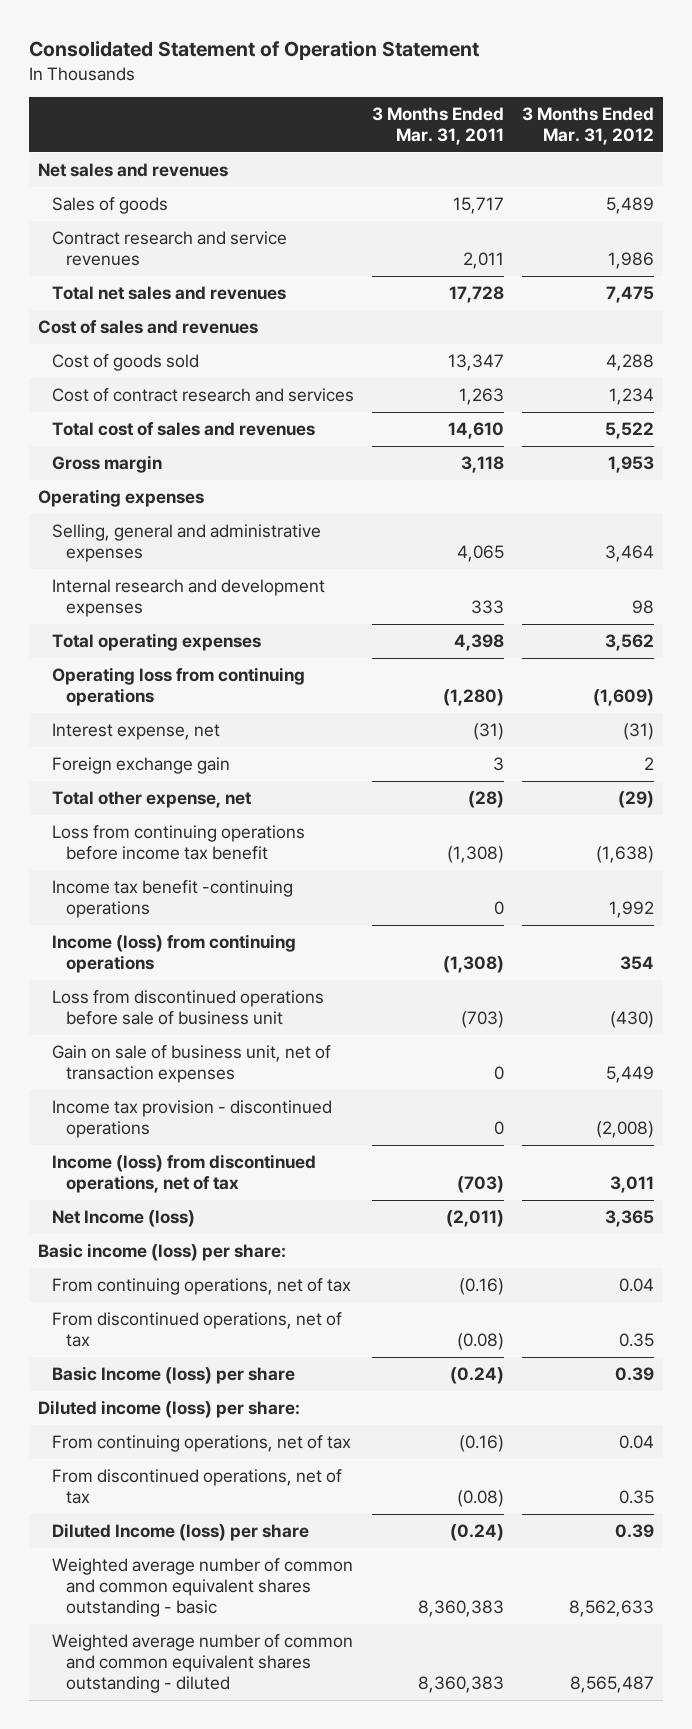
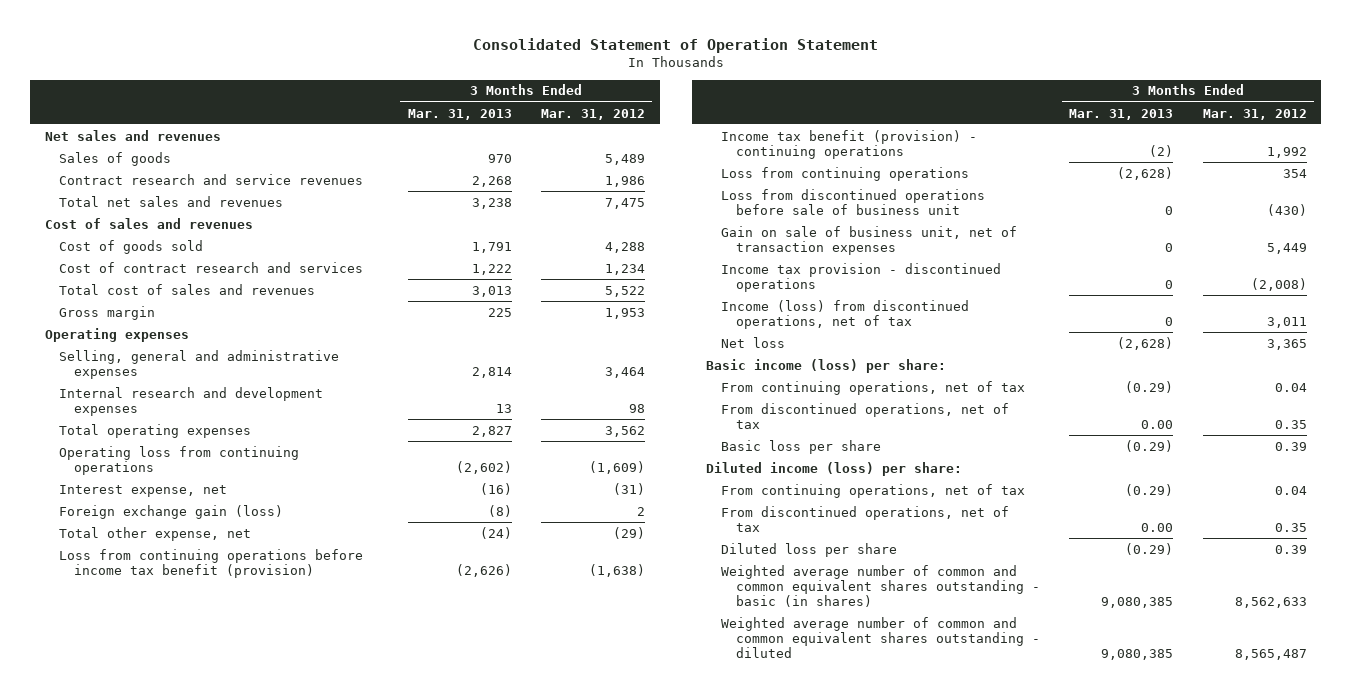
[371,107,504,146] 3 Months Ended Mar. 31, 2011 -> none
none -> [407,108,512,120] Mar. 31, 2013
[51,757,230,775] Foreign exchange gain -> [59,504,284,519] Foreign exchange gain (loss)
[51,825,305,861] Loss from continuing operations before income tax benefit -> [59,548,364,578] Loss from continuing operations before income tax benefit (provision)
[51,880,293,919] Income tax benefit -continuing operations -> [721,129,978,159] Income tax benefit (provision) - continuing operations
[51,934,296,974] Income (loss) from continuing operations -> [721,166,970,181] Loss from continuing operations
[51,1210,195,1228] Net Income (loss) -> [721,336,786,348] Net loss
[51,1366,295,1385] Basic Income (loss) per share -> [721,439,882,454] Basic loss per share
[51,1523,309,1542] Diluted Income (loss) per share -> [721,542,898,557] Diluted loss per share
[51,1558,353,1617] Weighted average number of common and common equivalent shares outstanding - basic -> [721,564,1040,607] Weighted average number of common and common equivalent shares outstanding - basic (in shares)

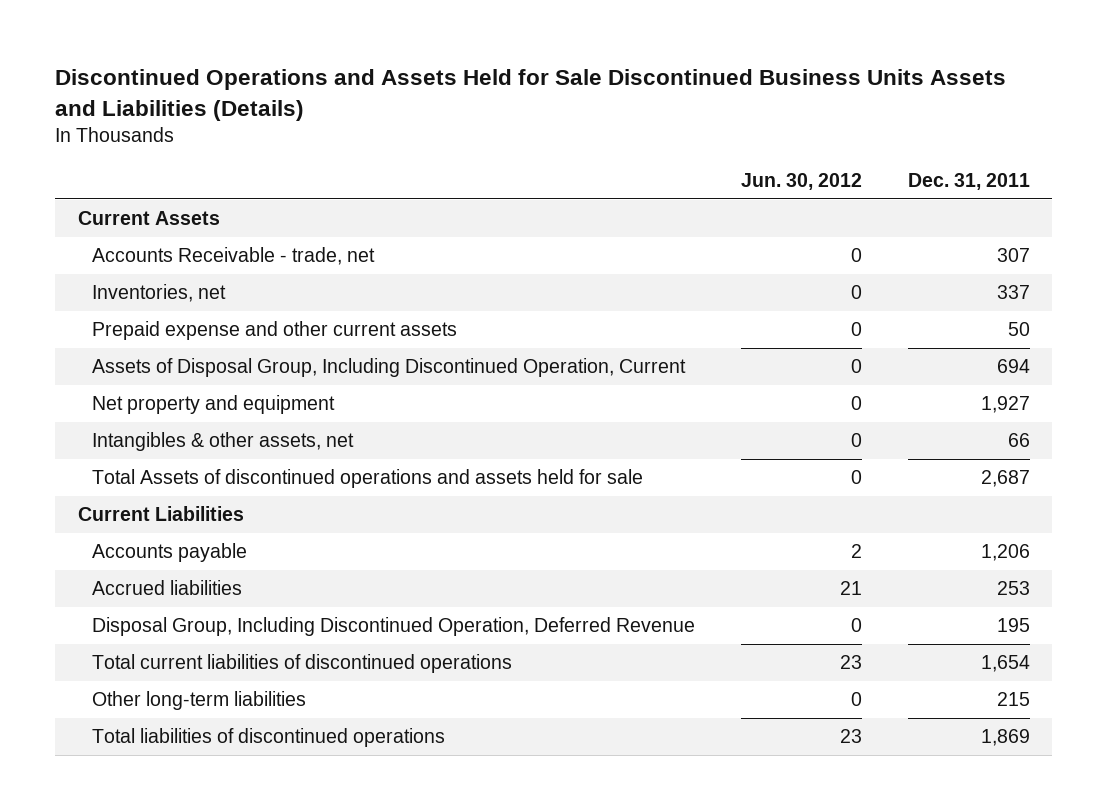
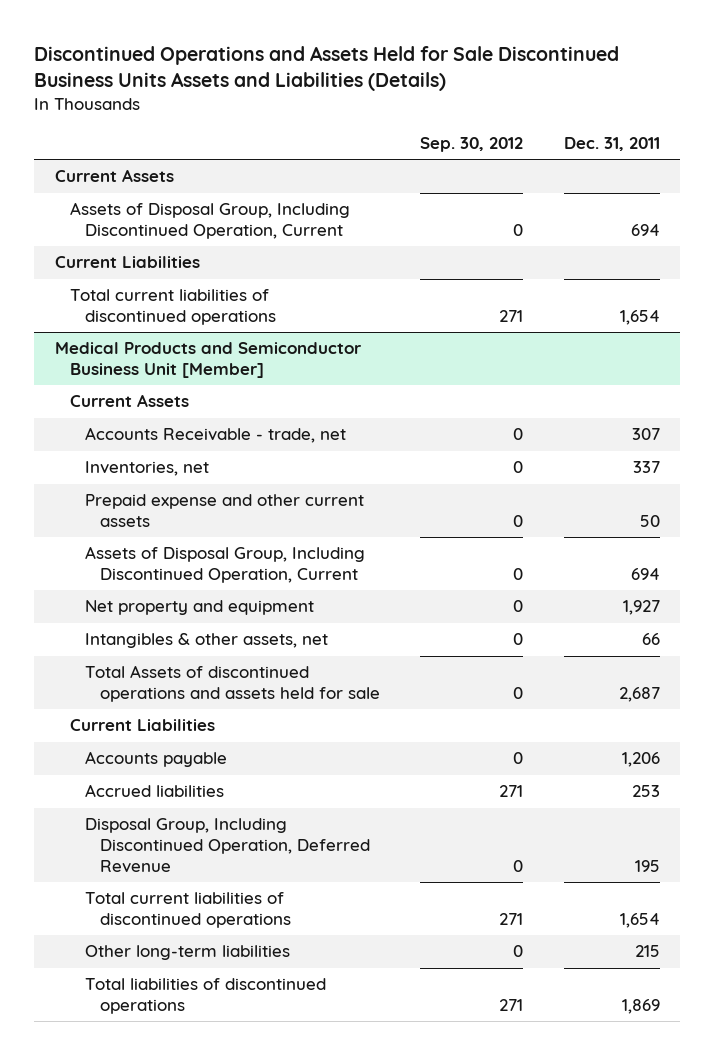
[740,173,862,191] Jun. 30, 2012 -> none
none -> [420,136,524,152] Sep. 30, 2012
none -> [69,202,350,239] Assets of Disposal Group, Including Discontinued Operation, Current
none -> [54,256,200,269] Current Liabilities
none -> [69,289,276,325] Total current liabilities of discontinued operations
none -> [54,342,362,378] Medical Products and Semiconductor Business Unit [Member]
none -> [69,394,189,408] Current Assets

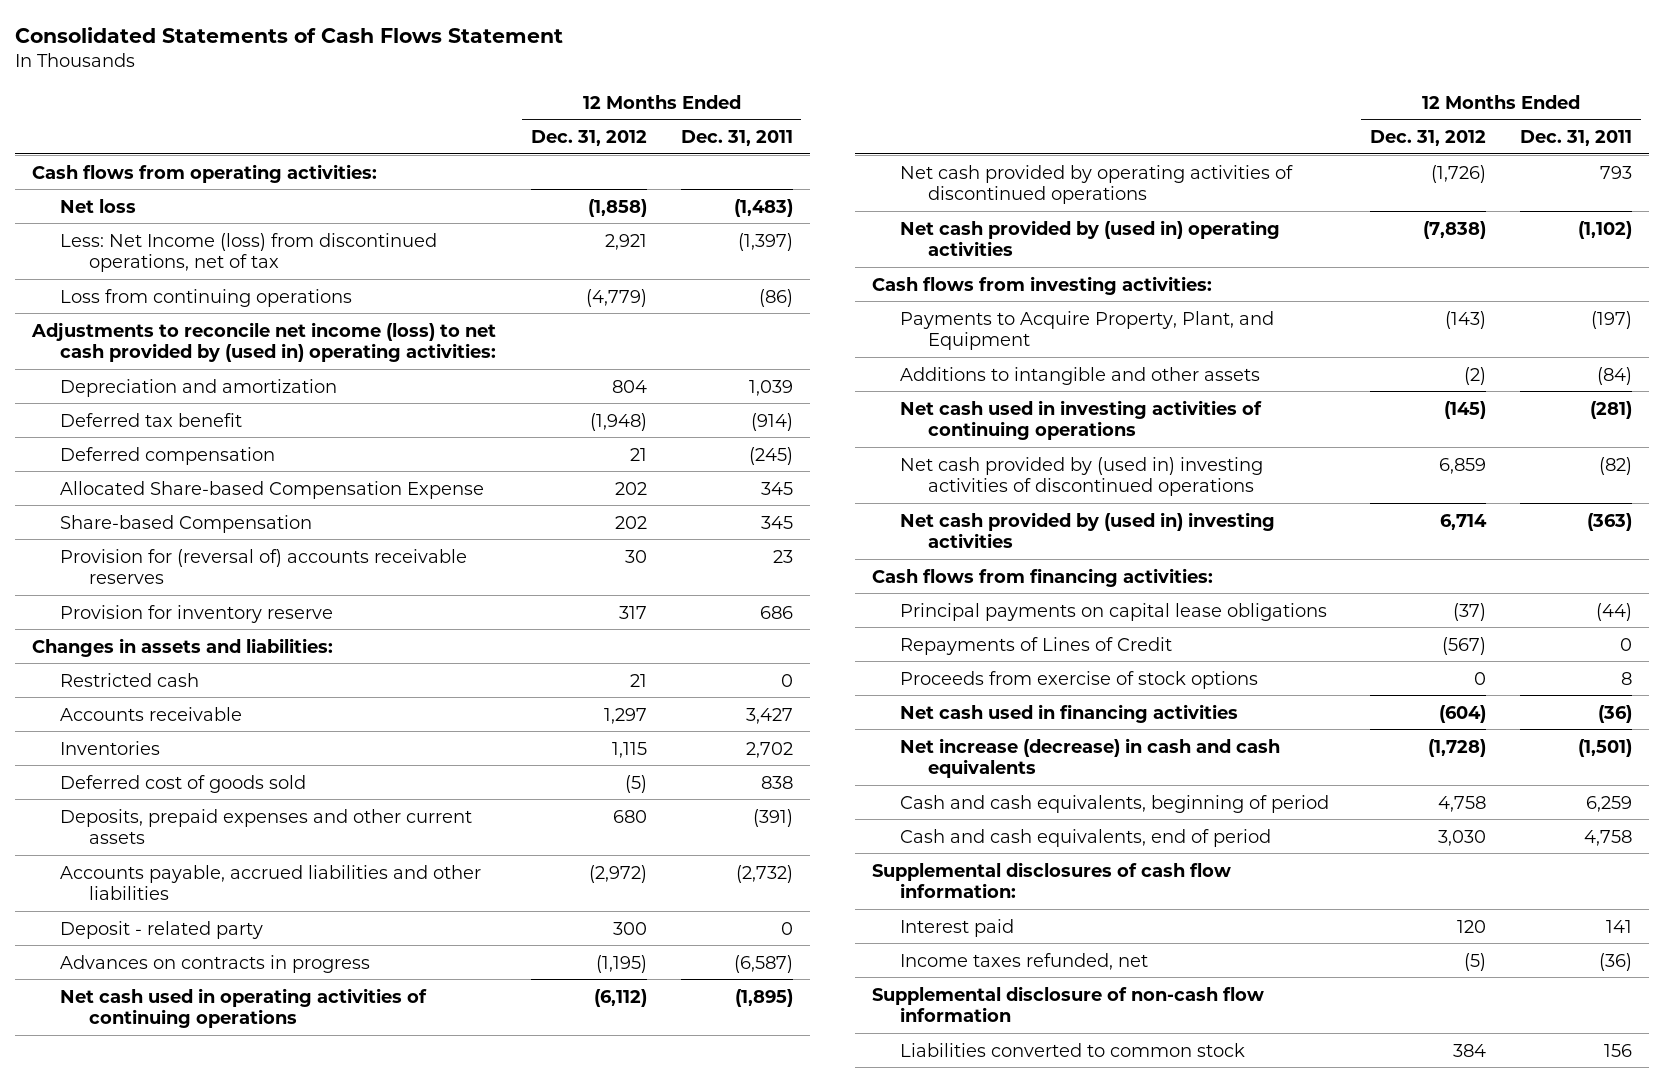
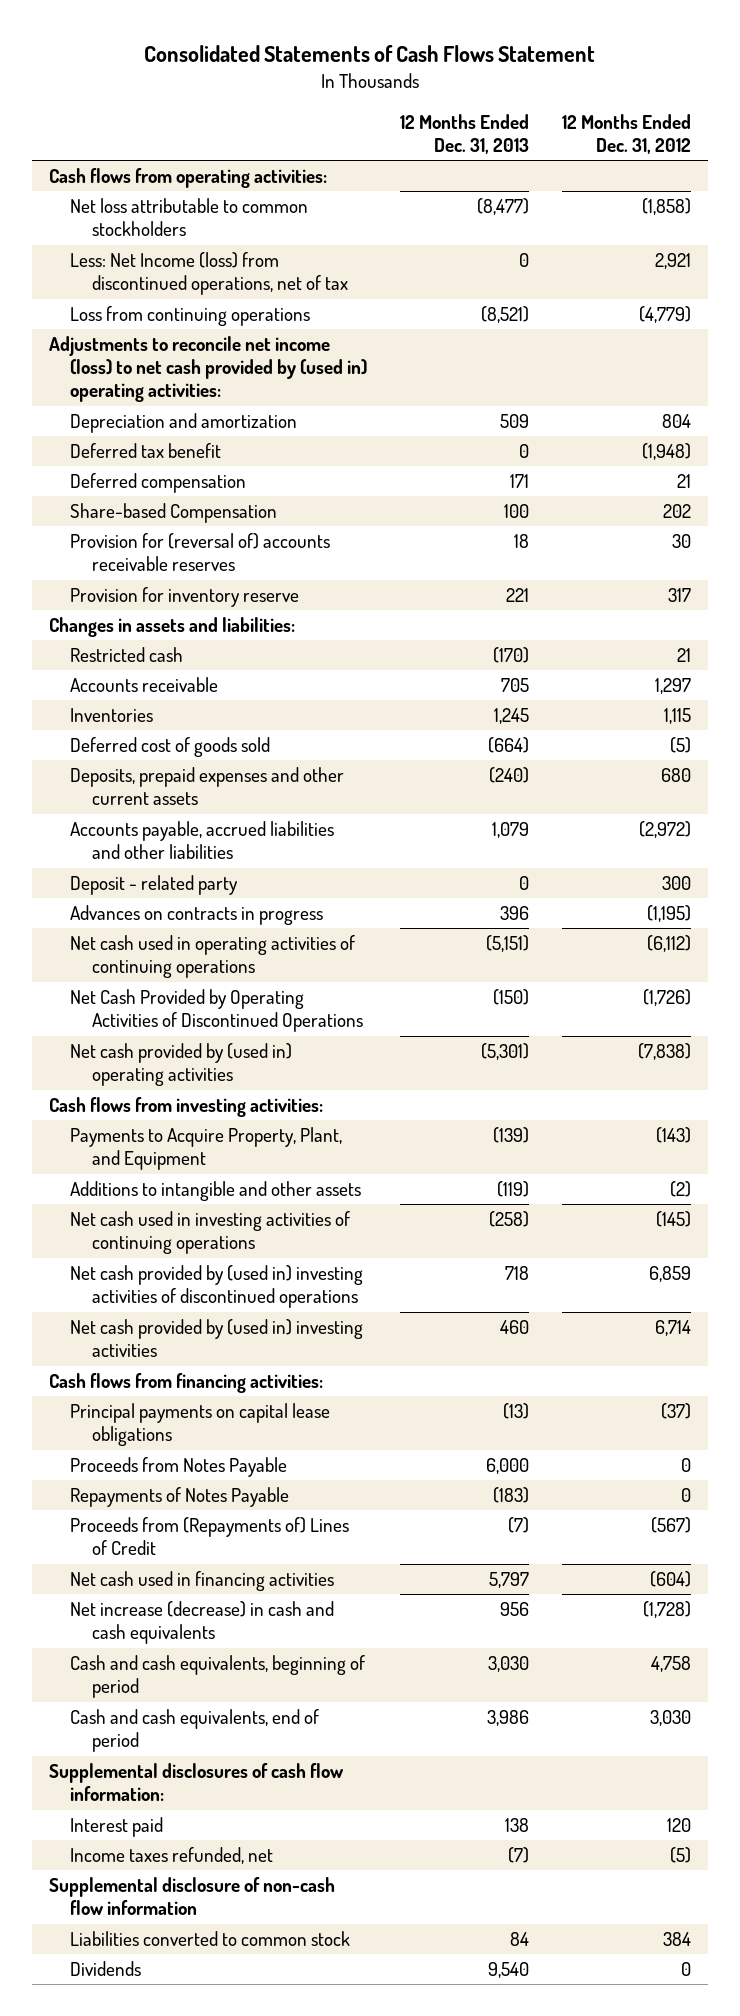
[680,129,793,146] Dec. 31, 2011 -> none
none -> [400,113,530,155] 12 Months Ended Dec. 31, 2013
[60,198,137,213] Net loss -> [70,198,309,237] Net loss attributable to common stockholders
[60,480,485,499] Allocated Share-based Compensation Expense -> none
[899,164,1293,204] Net cash provided by operating activities of discontinued operations -> [70,989,364,1033] Net Cash Provided by Operating Activities of Discontinued Operations
[899,670,1258,689] Proceeds from exercise of stock options -> none
none -> [70,1457,288,1478] Proceeds from Notes Payable
none -> [70,1487,290,1508] Repayments of Notes Payable
[899,636,1172,655] Repayments of Lines of Credit -> [70,1517,350,1556] Proceeds from (Repayments of) Lines of Credit
none -> [70,1961,142,1977] Dividends

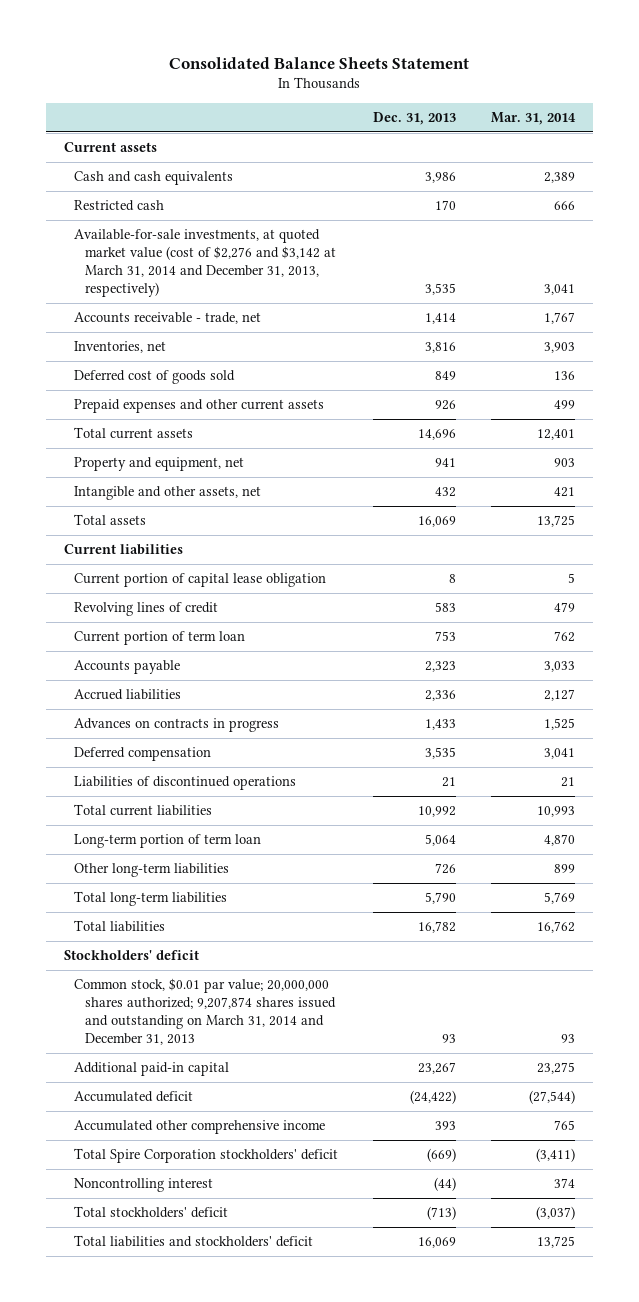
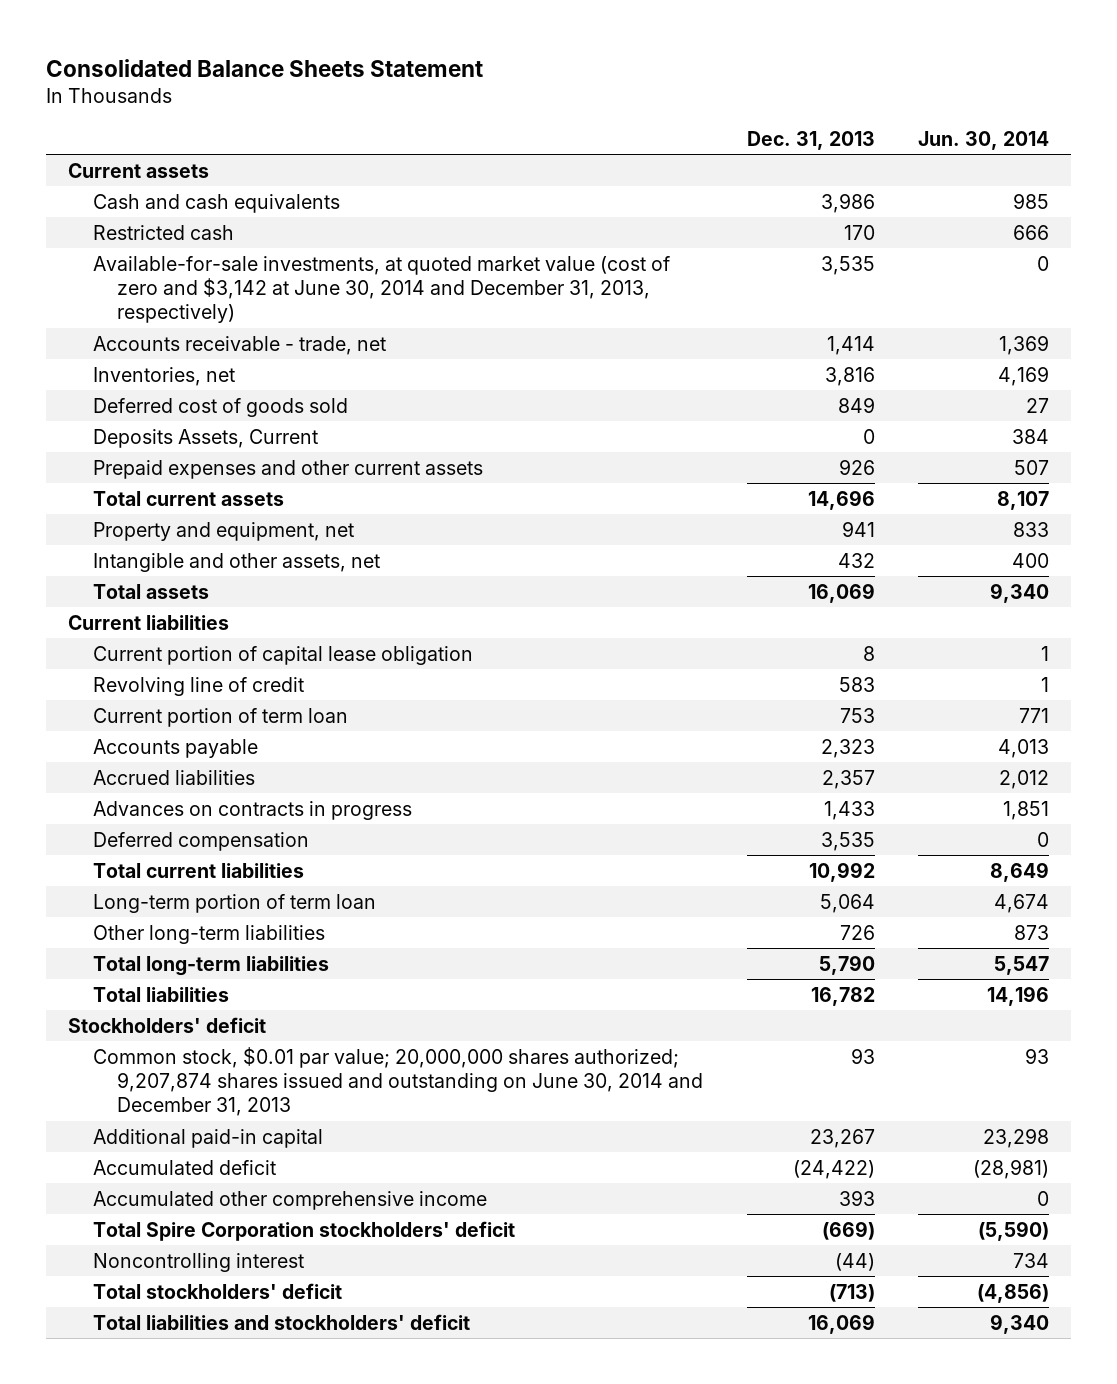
[491,112,577,126] Mar. 31, 2014 -> none
none -> [918,130,1050,150] Jun. 30, 2014
[74,229,336,298] Available-for-sale investments, at quoted market value (cost of $2,276 and $3,142 at March 31, 2014 and December 31, 2013, respectively) -> [92,255,670,324] Available-for-sale investments, at quoted market value (cost of zero and $3,142 at June 30, 2014 and December 31, 2013, respectively)
none -> [92,428,318,448] Deposits Assets, Current
[74,602,219,617] Revolving lines of credit -> [92,676,304,696] Revolving line of credit
[425,690,457,702] 2,336 -> [821,769,875,789] 2,357
[74,776,297,791] Liabilities of discontinued operations -> none
[74,978,336,1046] Common stock, $0.01 par value; 20,000,000 shares authorized; 9,207,874 shares issued and outstanding on March 31, 2014 and December 31, 2013 -> [92,1046,704,1117] Common stock, $0.01 par value; 20,000,000 shares authorized; 9,207,874 shares issued and outstanding on June 30, 2014 and December 31, 2013

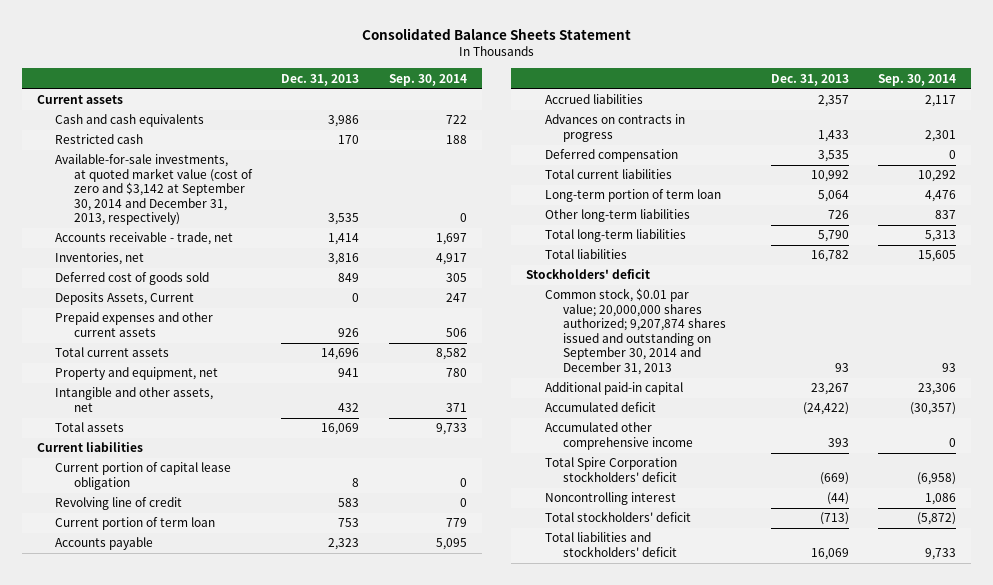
[918,130,1050,150] Jun. 30, 2014 -> none
none -> [388,73,467,86] Sep. 30, 2014
[92,255,670,324] Available-for-sale investments, at quoted market value (cost of zero and $3,142 at June 30, 2014 and December 31, 2013, respectively) -> [55,154,253,226] Available-for-sale investments, at quoted market value (cost of zero and $3,142 at September 30, 2014 and December 31, 2013, respectively)
[92,1046,704,1117] Common stock, $0.01 par value; 20,000,000 shares authorized; 9,207,874 shares issued and outstanding on June 30, 2014 and December 31, 2013 -> [544,288,726,375] Common stock, $0.01 par value; 20,000,000 shares authorized; 9,207,874 shares issued and outstanding on September 30, 2014 and December 31, 2013

